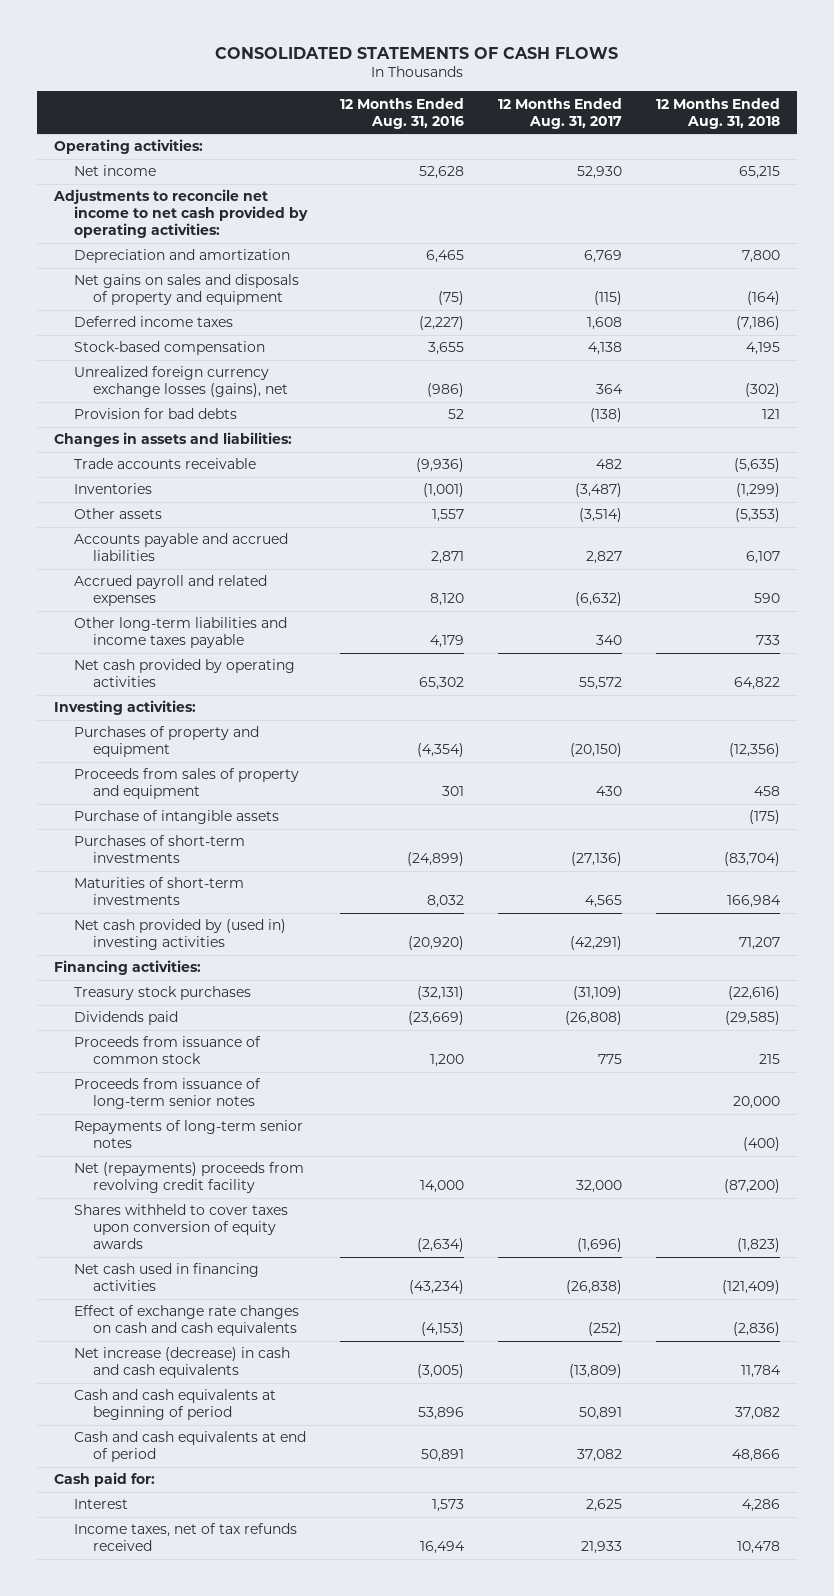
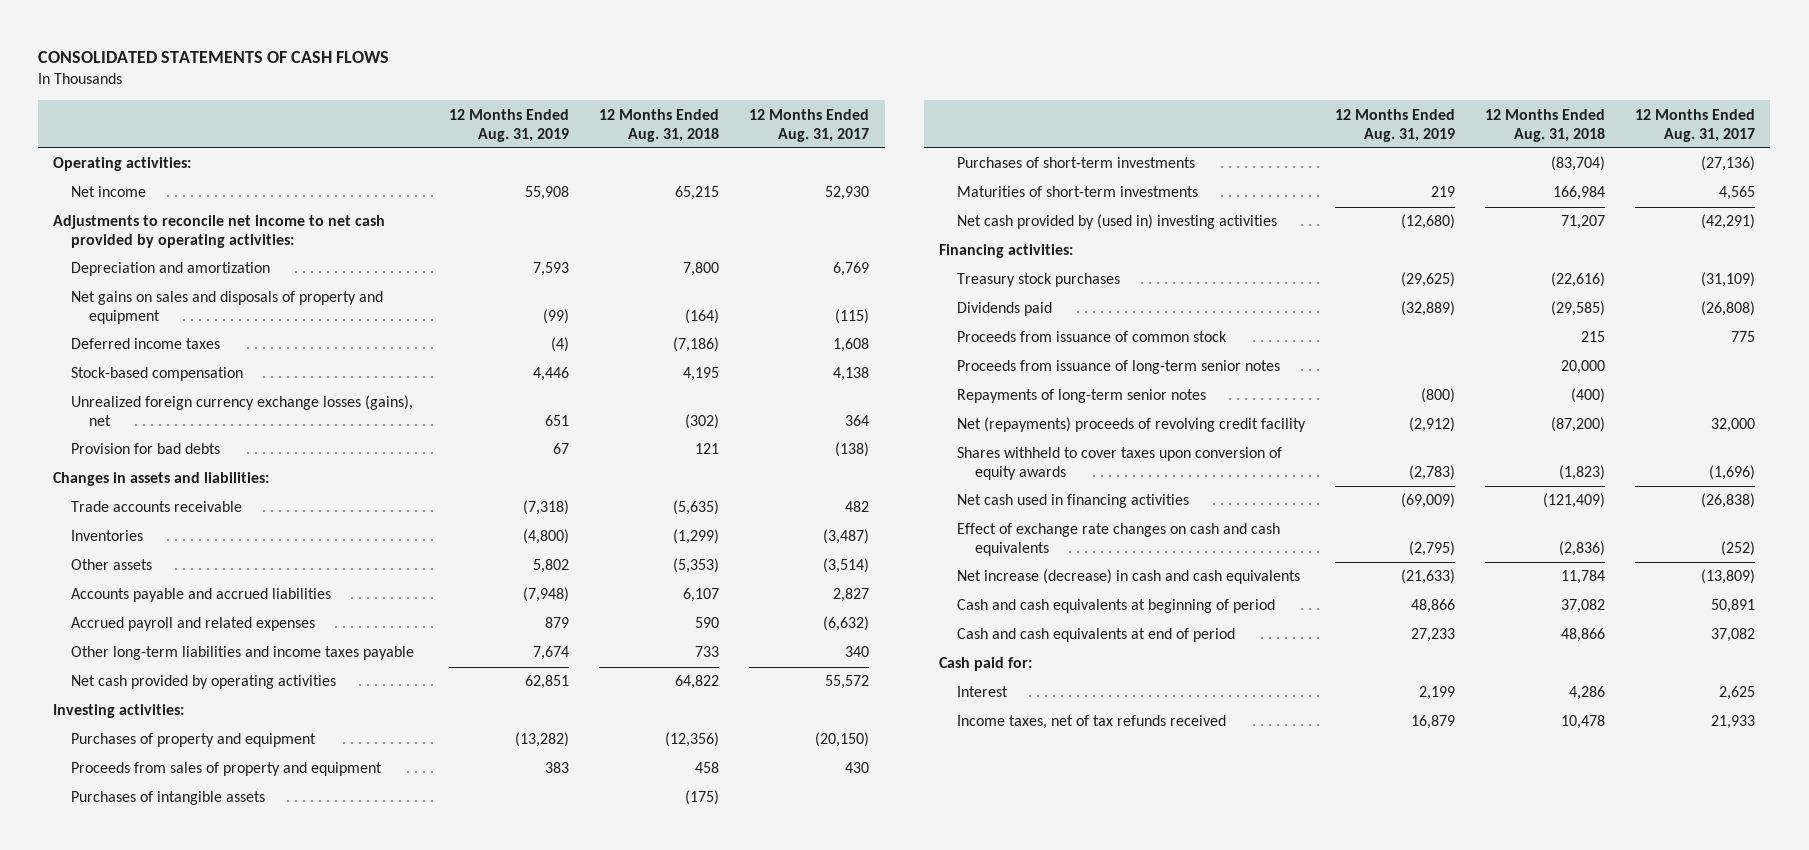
[340,97,465,129] 12 Months Ended Aug. 31, 2016 -> none
none -> [449,108,570,142] 12 Months Ended Aug. 31, 2019
[73,810,279,825] Purchase of intangible assets -> [71,791,266,806] Purchases of intangible assets
[73,1162,304,1194] Net (repayments) proceeds from revolving credit facility -> [957,417,1307,433] Net (repayments) proceeds of revolving credit facility

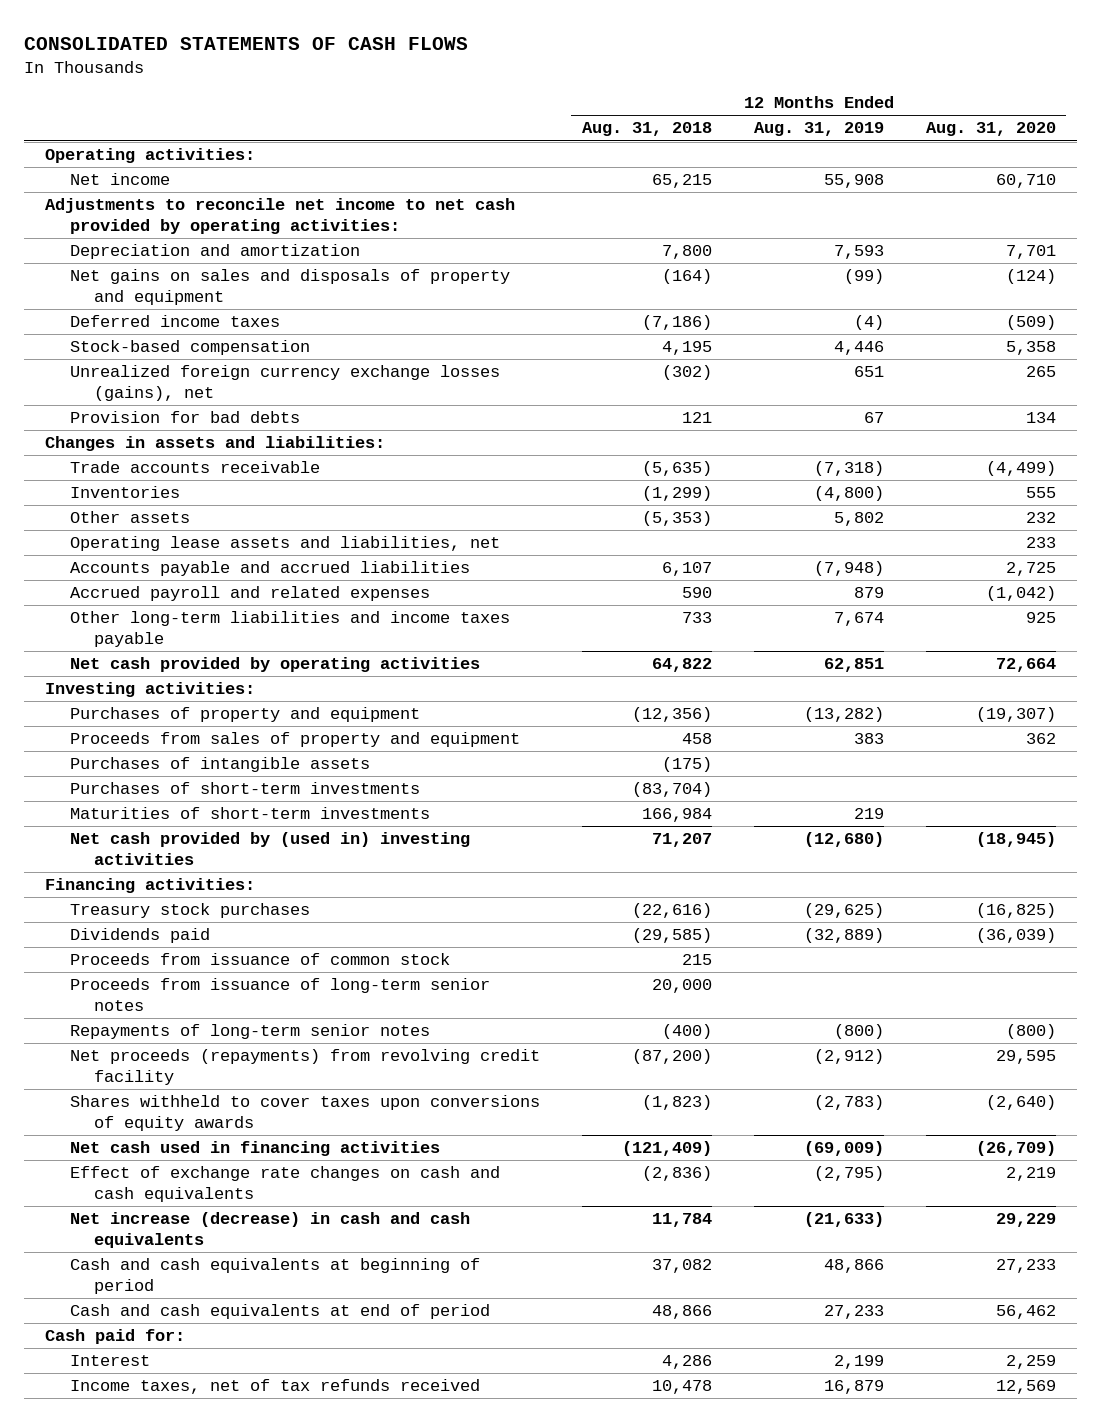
[749,108,870,142] 12 Months Ended Aug. 31, 2017 -> none
none -> [925,122,1056,137] Aug. 31, 2020
none -> [69,536,500,552] Operating lease assets and liabilities, net
[957,417,1307,433] Net (repayments) proceeds of revolving credit facility -> [69,1049,540,1086] Net proceeds (repayments) from revolving credit facility
[957,447,1283,481] Shares withheld to cover taxes upon conversion of equity awards -> [69,1095,540,1132] Shares withheld to cover taxes upon conversions of equity awards

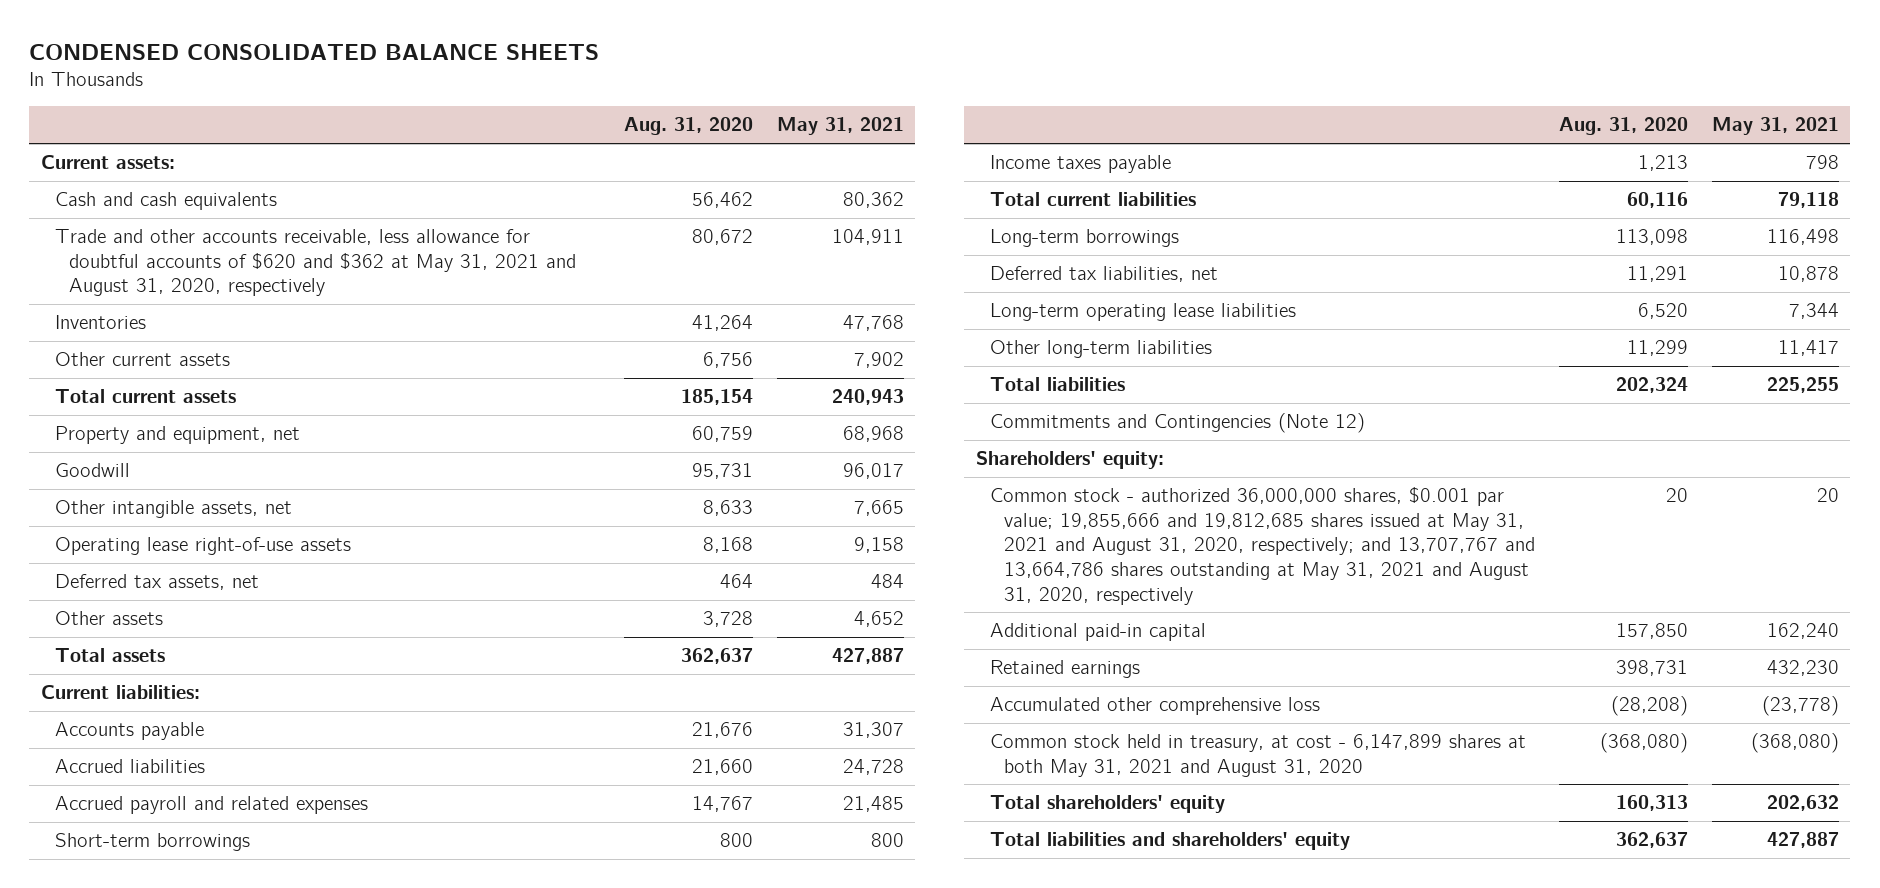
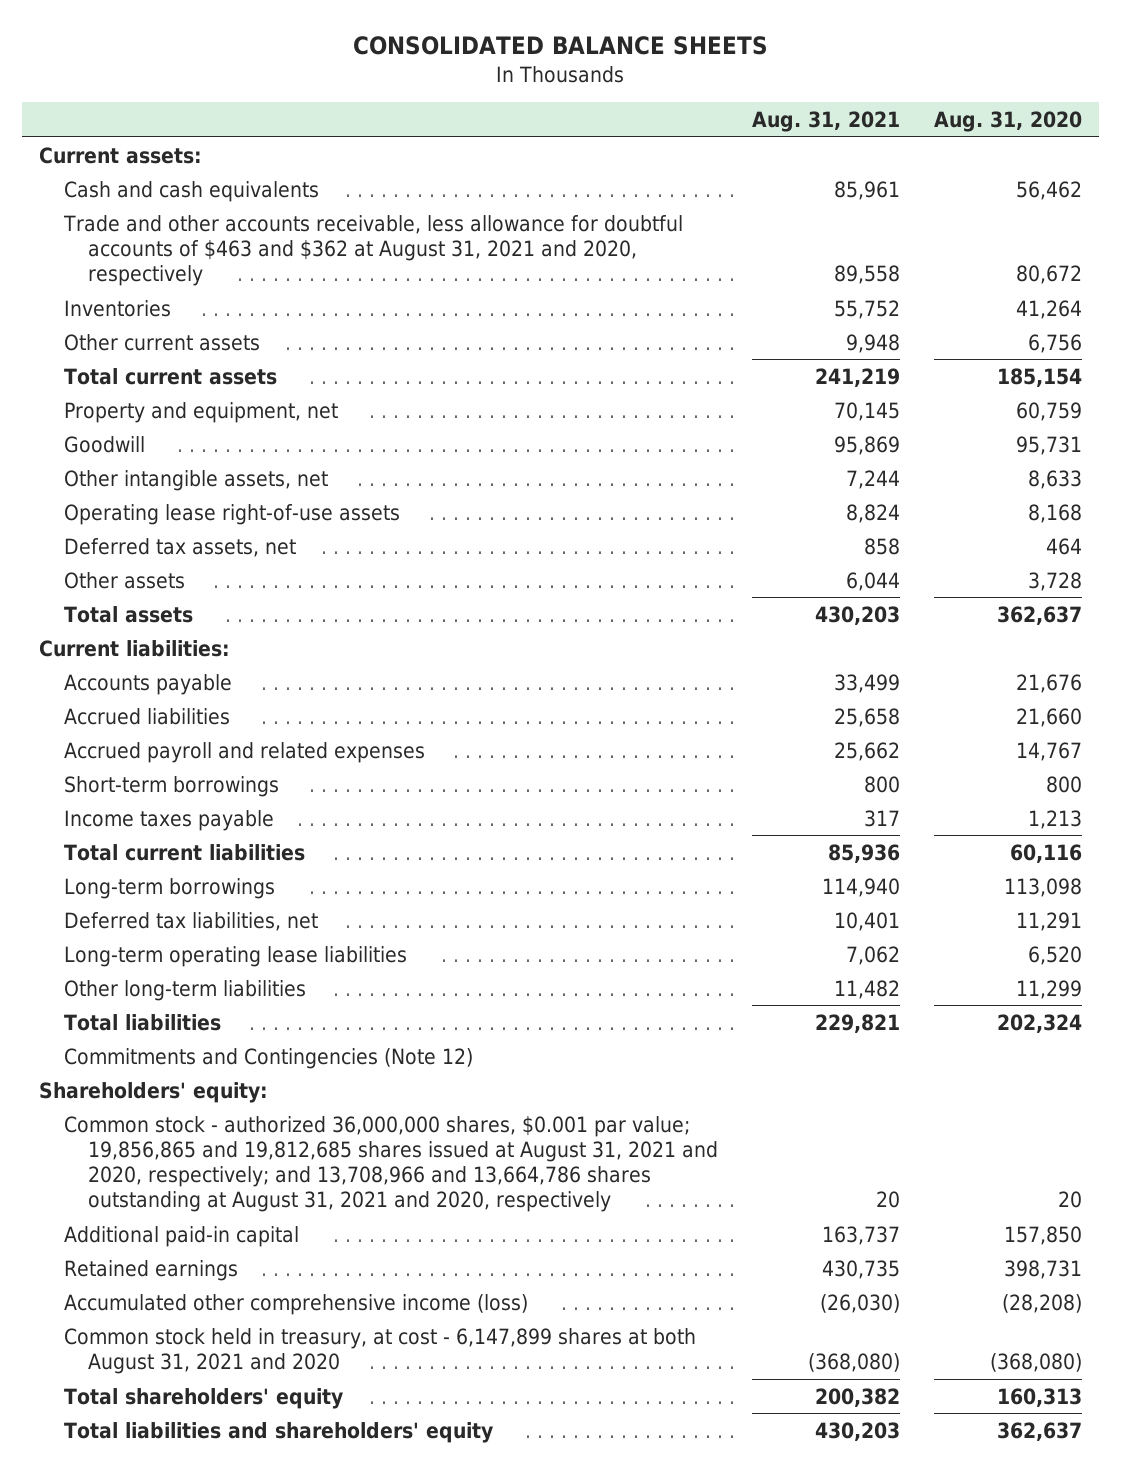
[29,43,600,60] CONDENSED CONSOLIDATED BALANCE SHEETS -> [353,36,769,56] CONSOLIDATED BALANCE SHEETS
[776,117,904,136] May 31, 2021 -> none
none -> [751,111,900,133] Aug. 31, 2021
[55,229,577,297] Trade and other accounts receivable, less allowance for doubtful accounts of $620 and $362 at May 31, 2021 and August 31, 2020, respectively -> [62,214,683,287] Trade and other accounts receivable, less allowance for doubtful accounts of $463 and $362 at August 31, 2021 and 2020, respectively
[990,487,1536,605] Common stock - authorized 36,000,000 shares, $0.001 par value; 19,855,666 and 19,812,685 shares issued at May 31, 2021 and August 31, 2020, respectively; and 13,707,767 and 13,664,786 shares outstanding at May 31, 2021 and August 31, 2020, respectively -> [63,1115,719,1213] Common stock - authorized 36,000,000 shares, $0.001 par value; 19,856,865 and 19,812,685 shares issued at August 31, 2021 and 2020, respectively; and 13,708,966 and 13,664,786 shares outstanding at August 31, 2021 and 2020, respectively
[990,697,1321,716] Accumulated other comprehensive loss -> [63,1293,528,1315] Accumulated other comprehensive income (loss)
[990,734,1527,777] Common stock held in treasury, at cost - 6,147,899 shares at both May 31, 2021 and August 31, 2020 -> [63,1327,696,1374] Common stock held in treasury, at cost - 6,147,899 shares at both August 31, 2021 and 2020

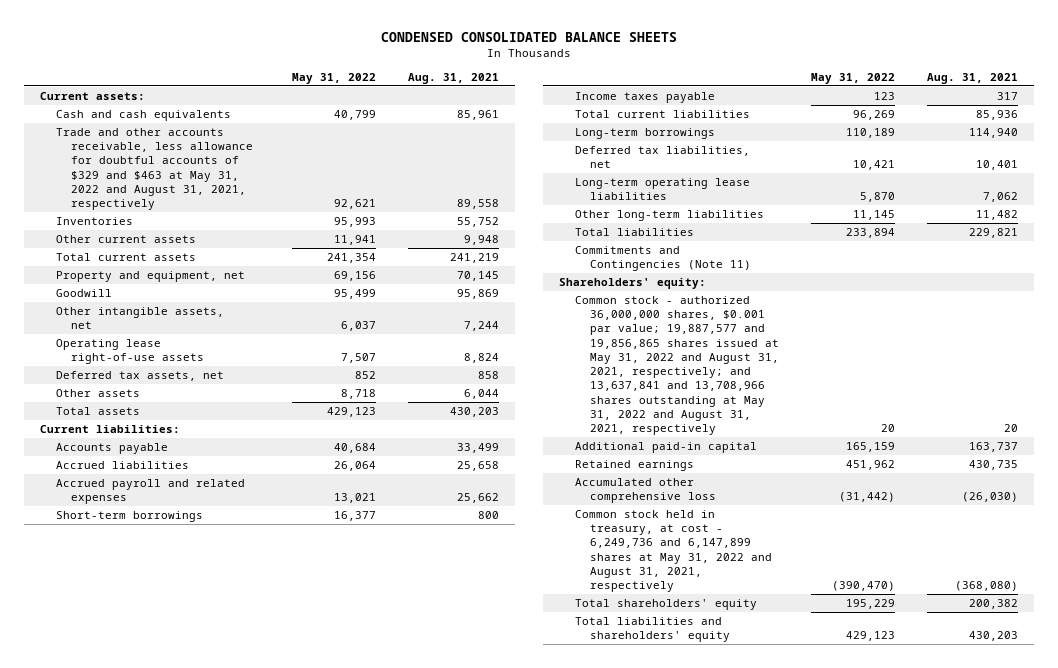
[353,36,769,56] CONSOLIDATED BALANCE SHEETS -> [381,31,678,42] CONDENSED CONSOLIDATED BALANCE SHEETS
[933,111,1082,133] Aug. 31, 2020 -> none
none -> [292,72,377,84] May 31, 2022
[62,214,683,287] Trade and other accounts receivable, less allowance for doubtful accounts of $463 and $362 at August 31, 2021 and 2020, respectively -> [55,127,254,211] Trade and other accounts receivable, less allowance for doubtful accounts of $329 and $463 at May 31, 2022 and August 31, 2021, respectively
[63,1047,473,1069] Commitments and Contingencies (Note 12) -> [574,245,752,272] Commitments and Contingencies (Note 11)
[63,1115,719,1213] Common stock - authorized 36,000,000 shares, $0.001 par value; 19,856,865 and 19,812,685 shares issued at August 31, 2021 and 2020, respectively; and 13,708,966 and 13,664,786 shares outstanding at August 31, 2021 and 2020, respectively -> [574,295,780,435] Common stock - authorized 36,000,000 shares, $0.001 par value; 19,887,577 and 19,856,865 shares issued at May 31, 2022 and August 31, 2021, respectively; and 13,637,841 and 13,708,966 shares outstanding at May 31, 2022 and August 31, 2021, respectively
[63,1293,528,1315] Accumulated other comprehensive income (loss) -> [574,477,717,504] Accumulated other comprehensive loss
[63,1327,696,1374] Common stock held in treasury, at cost - 6,147,899 shares at both August 31, 2021 and 2020 -> [574,509,773,593] Common stock held in treasury, at cost - 6,249,736 and 6,147,899 shares at May 31, 2022 and August 31, 2021, respectively

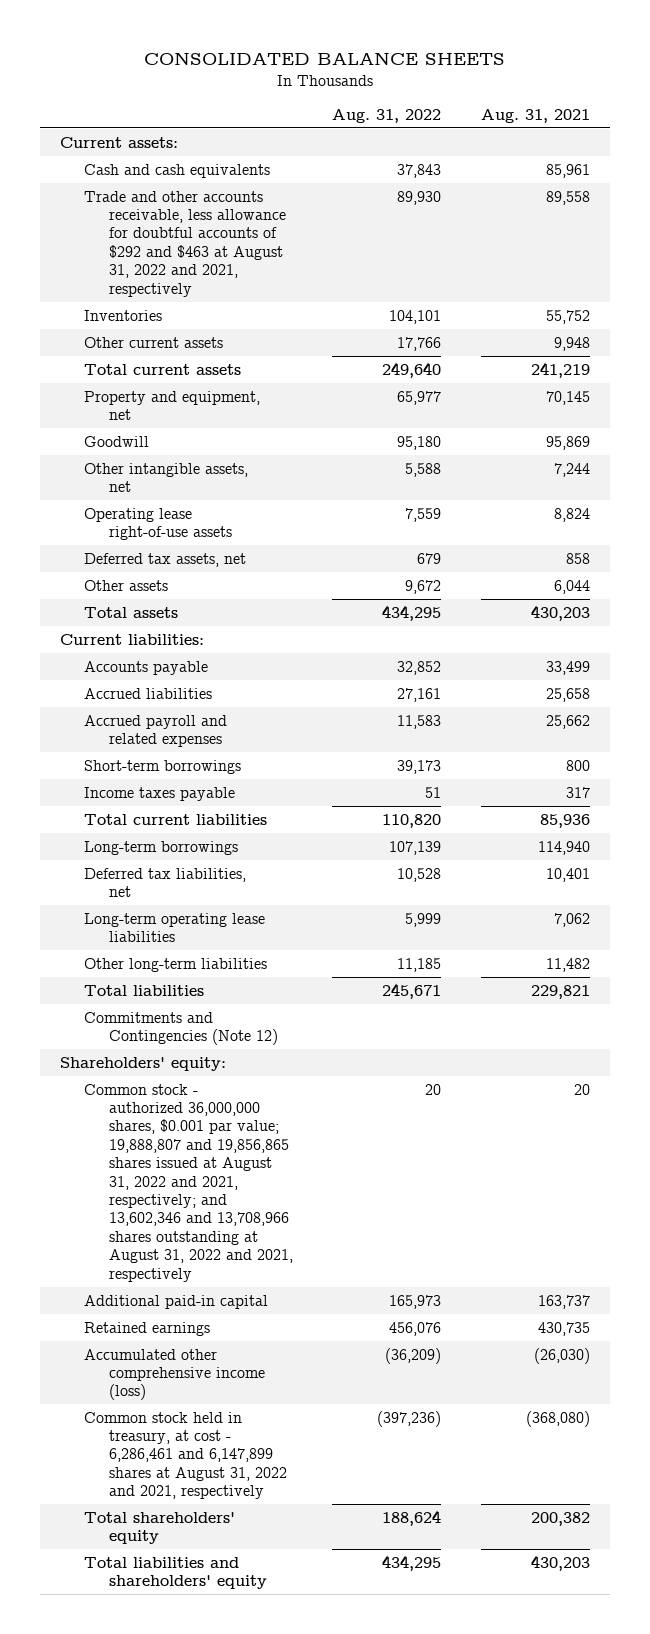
[381,31,678,42] CONDENSED CONSOLIDATED BALANCE SHEETS -> [144,51,506,65] CONSOLIDATED BALANCE SHEETS
[292,72,377,84] May 31, 2022 -> none
none -> [332,108,442,123] Aug. 31, 2022
[55,127,254,211] Trade and other accounts receivable, less allowance for doubtful accounts of $329 and $463 at May 31, 2022 and August 31, 2021, respectively -> [84,190,286,297] Trade and other accounts receivable, less allowance for doubtful accounts of $292 and $463 at August 31, 2022 and 2021, respectively
[574,245,752,272] Commitments and Contingencies (Note 11) -> [84,1011,278,1046] Commitments and Contingencies (Note 12)
[574,295,780,435] Common stock - authorized 36,000,000 shares, $0.001 par value; 19,887,577 and 19,856,865 shares issued at May 31, 2022 and August 31, 2021, respectively; and 13,637,841 and 13,708,966 shares outstanding at May 31, 2022 and August 31, 2021, respectively -> [84,1083,293,1282] Common stock - authorized 36,000,000 shares, $0.001 par value; 19,888,807 and 19,856,865 shares issued at August 31, 2022 and 2021, respectively; and 13,602,346 and 13,708,966 shares outstanding at August 31, 2022 and 2021, respectively
[574,477,717,504] Accumulated other comprehensive loss -> [84,1348,265,1401] Accumulated other comprehensive income (loss)
[574,509,773,593] Common stock held in treasury, at cost - 6,249,736 and 6,147,899 shares at May 31, 2022 and August 31, 2021, respectively -> [84,1411,287,1500] Common stock held in treasury, at cost - 6,286,461 and 6,147,899 shares at August 31, 2022 and 2021, respectively

